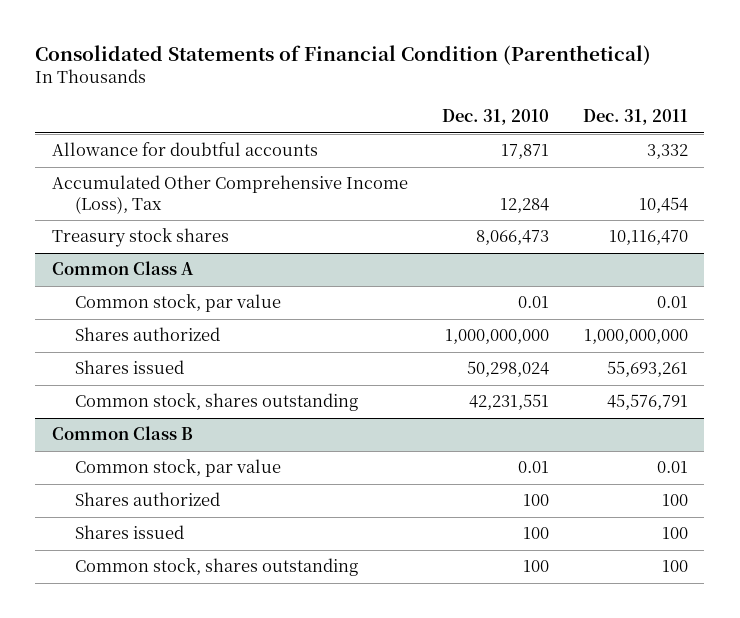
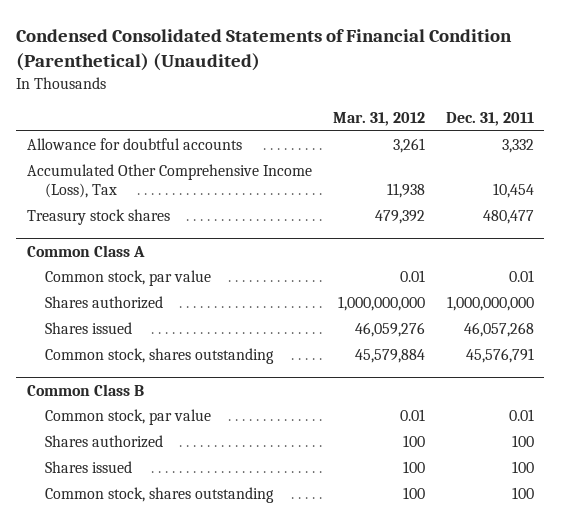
[35,44,652,65] Consolidated Statements of Financial Condition (Parenthetical) -> [16,28,513,71] Condensed Consolidated Statements of Financial Condition (Parenthetical) (Unaudited)
[441,109,549,126] Dec. 31, 2010 -> none
none -> [332,112,425,127] Mar. 31, 2012
[608,230,688,246] 10,116,470 -> [482,210,534,225] 480,477
[606,361,688,378] 55,693,261 -> [463,322,534,338] 46,057,268

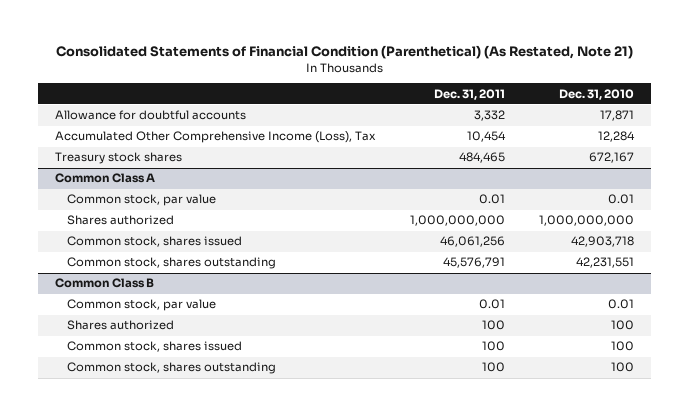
[16,28,513,71] Condensed Consolidated Statements of Financial Condition (Parenthetical) (Unaudited) -> [55,45,633,60] Consolidated Statements of Financial Condition (Parenthetical) (As Restated, Note 21)
[332,112,425,127] Mar. 31, 2012 -> none
none -> [558,88,634,100] Dec. 31, 2010
[482,210,534,225] 480,477 -> [458,152,505,164] 484,465
[44,322,132,335] Shares issued -> [67,236,243,248] Common stock, shares issued
[463,322,534,338] 46,057,268 -> [439,236,505,248] 46,061,256
[44,461,132,474] Shares issued -> [67,341,243,353] Common stock, shares issued

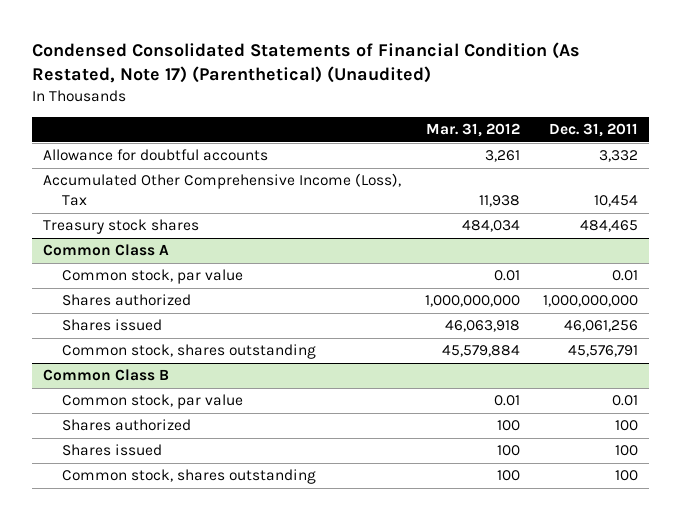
[55,45,633,60] Consolidated Statements of Financial Condition (Parenthetical) (As Restated, Note 21) -> [31,42,580,84] Condensed Consolidated Statements of Financial Condition (As Restated, Note 17) (Parenthetical) (Unaudited)
[558,88,634,100] Dec. 31, 2010 -> none
none -> [425,123,520,138] Mar. 31, 2012
[67,236,243,248] Common stock, shares issued -> [62,319,163,332] Shares issued
[67,341,243,353] Common stock, shares issued -> [62,444,163,457] Shares issued

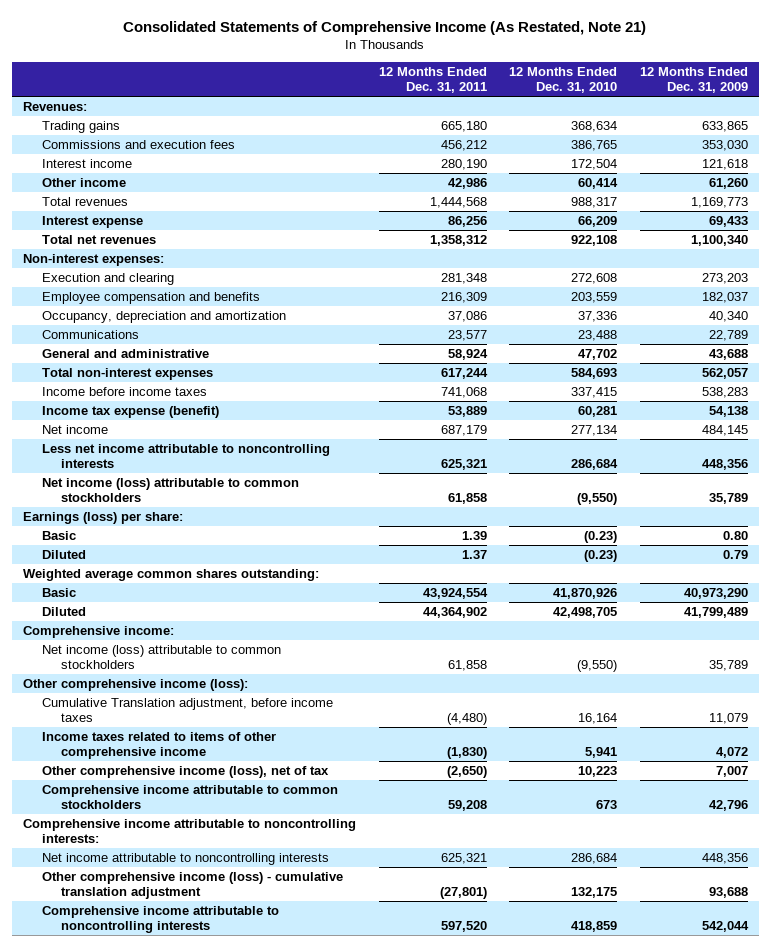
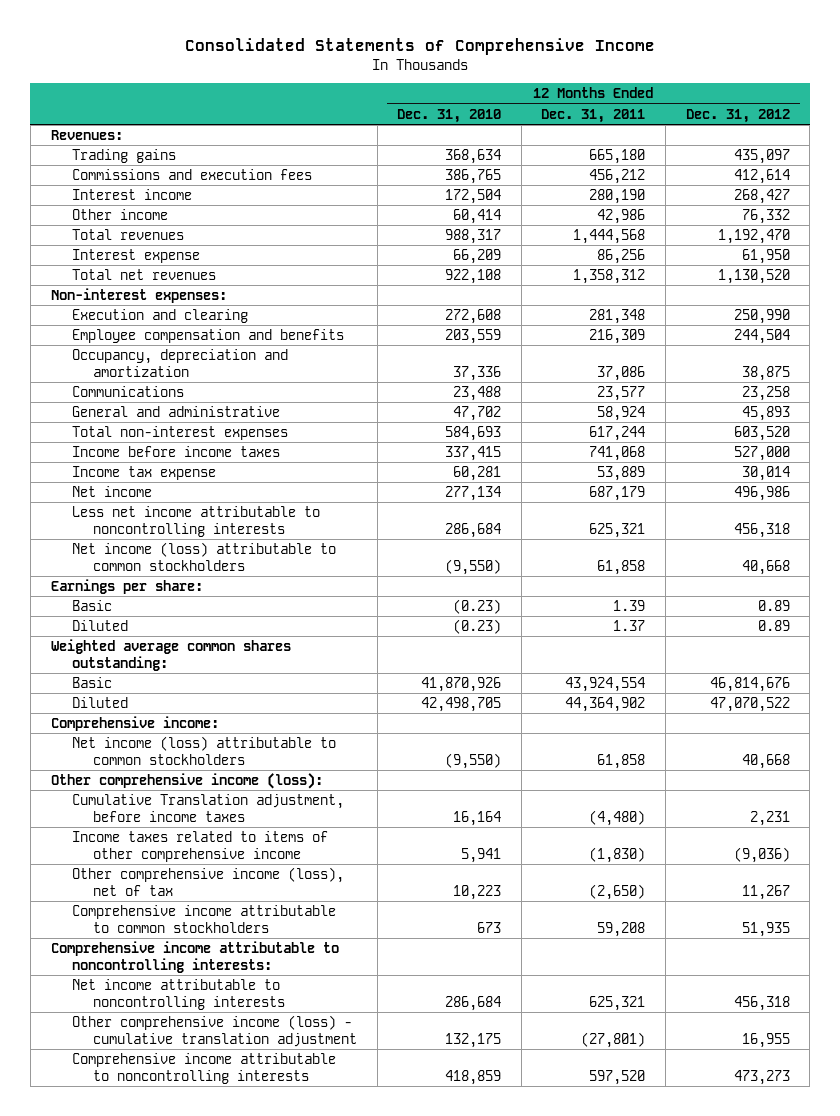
[123,20,647,35] Consolidated Statements of Comprehensive Income (As Restated, Note 21) -> [185,38,656,56] Consolidated Statements of Comprehensive Income
[639,67,748,94] 12 Months Ended Dec. 31, 2009 -> none
none -> [685,108,790,123] Dec. 31, 2012
[42,406,220,419] Income tax expense (benefit) -> [71,465,216,480] Income tax expense
[23,512,184,525] Earnings (loss) per share: -> [50,578,203,594] Earnings per share:

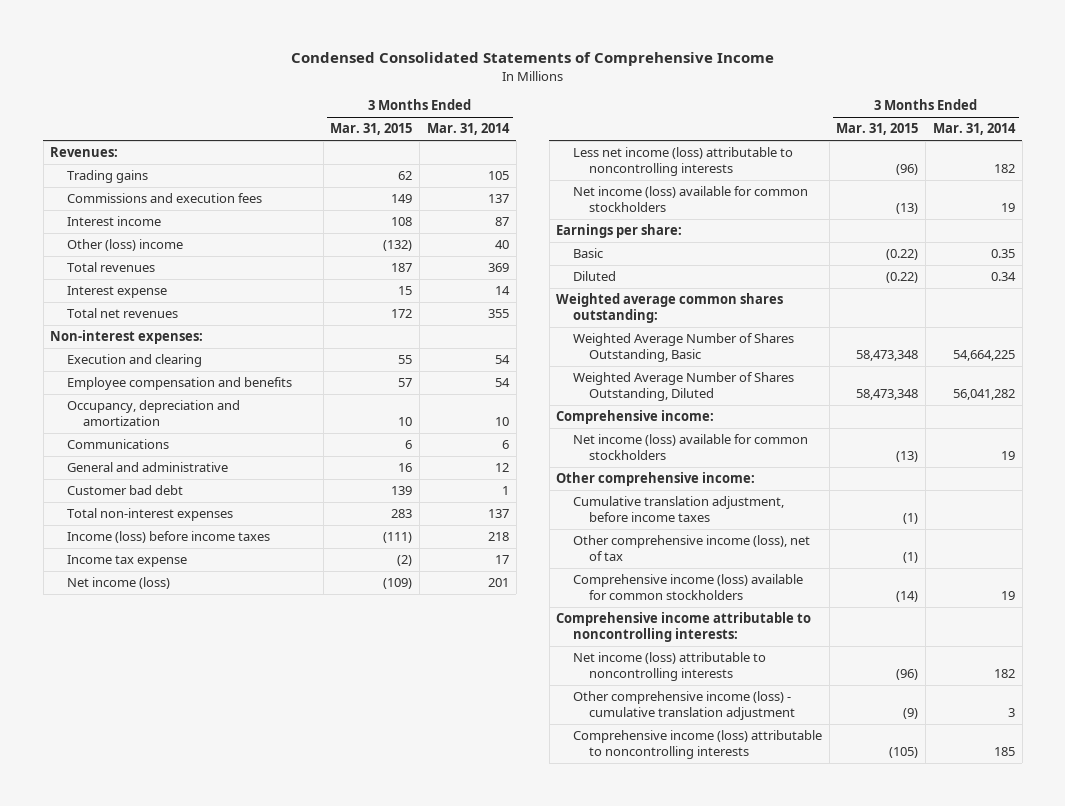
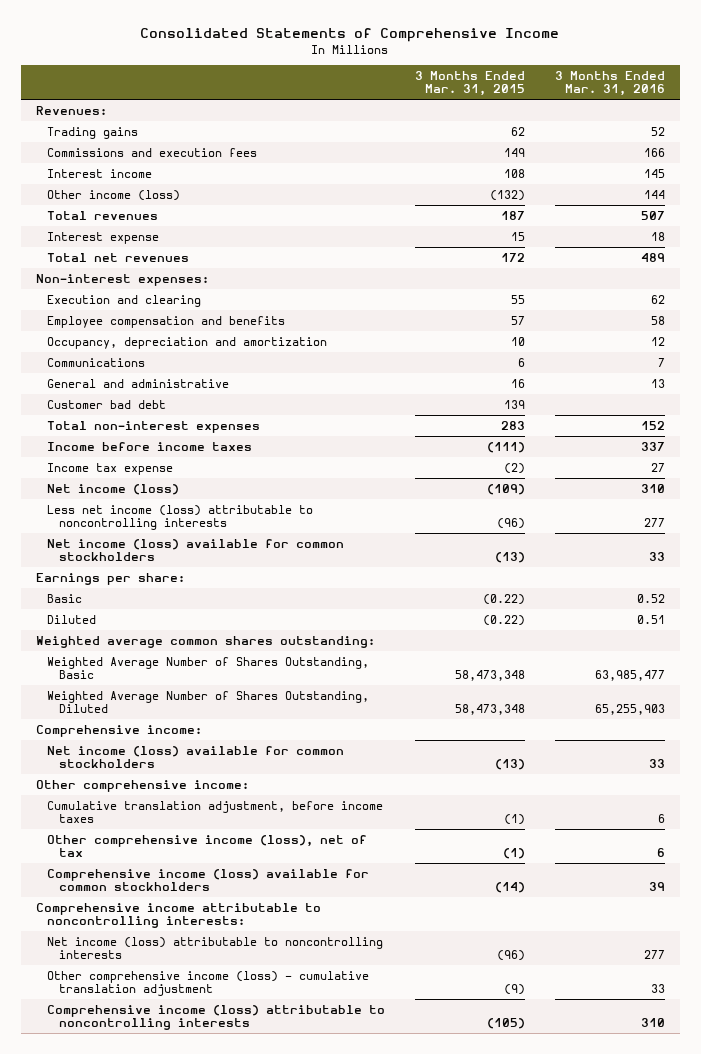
[290,52,774,67] Condensed Consolidated Statements of Comprehensive Income -> [140,28,560,43] Consolidated Statements of Comprehensive Income
[427,123,511,136] Mar. 31, 2014 -> none
none -> [555,70,666,96] 3 Months Ended Mar. 31, 2016
[66,239,183,252] Other (loss) income -> [47,189,181,201] Other income (loss)
[66,531,270,544] Income (loss) before income taxes -> [47,441,253,451] Income before income taxes

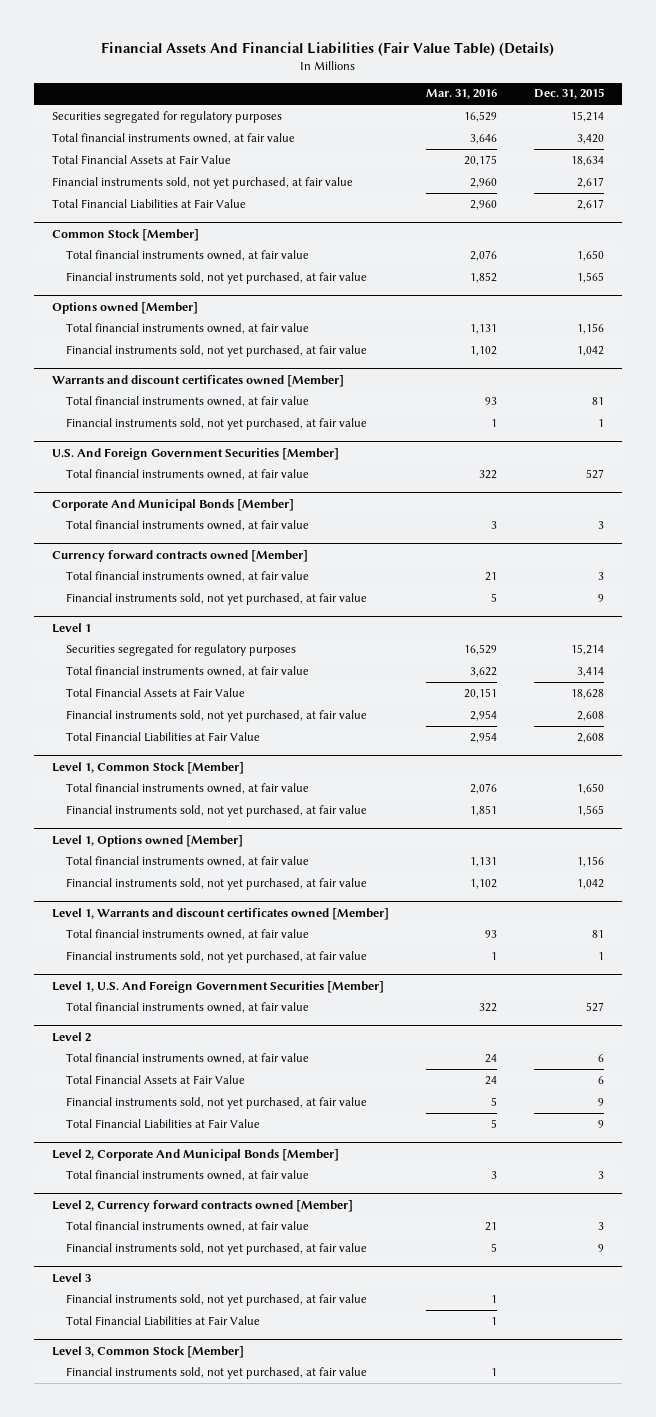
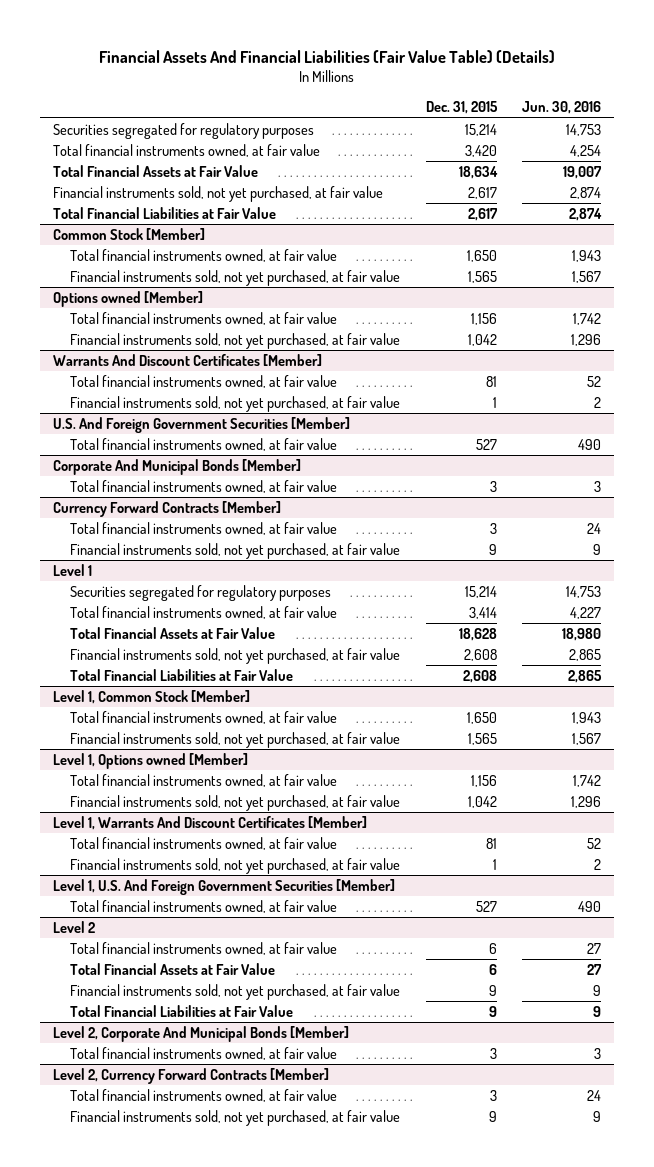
[425,89,497,100] Mar. 31, 2016 -> none
none -> [522,101,602,115] Jun. 30, 2016
[52,374,345,387] Warrants and discount certificates owned [Member] -> [53,353,323,366] Warrants And Discount Certificates [Member]
[52,549,309,562] Currency forward contracts owned [Member] -> [53,500,282,517] Currency Forward Contracts [Member]
[52,907,390,920] Level 1, Warrants and discount certificates owned [Member] -> [53,815,368,830] Level 1, Warrants And Discount Certificates [Member]
[52,1199,354,1212] Level 2, Currency forward contracts owned [Member] -> [53,1067,330,1084] Level 2, Currency Forward Contracts [Member]
[52,1272,92,1283] Level 3 -> none
[66,1293,368,1306] Financial instruments sold, not yet purchased, at fair value -> none
[66,1315,261,1326] Total Financial Liabilities at Fair Value -> none
[52,1345,245,1358] Level 3, Common Stock [Member] -> none
[66,1366,368,1379] Financial instruments sold, not yet purchased, at fair value -> none

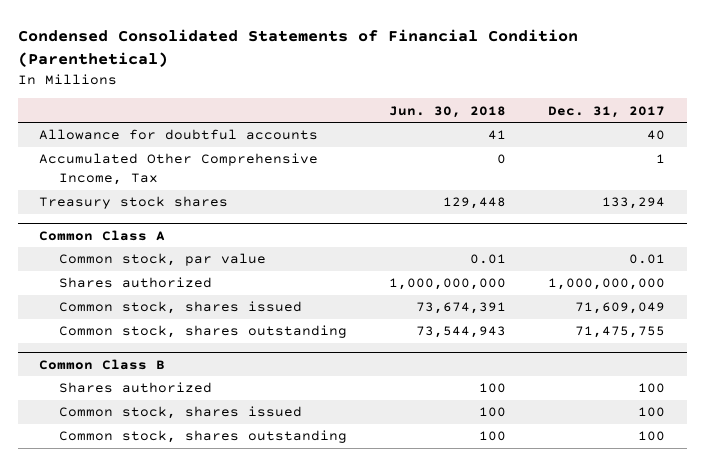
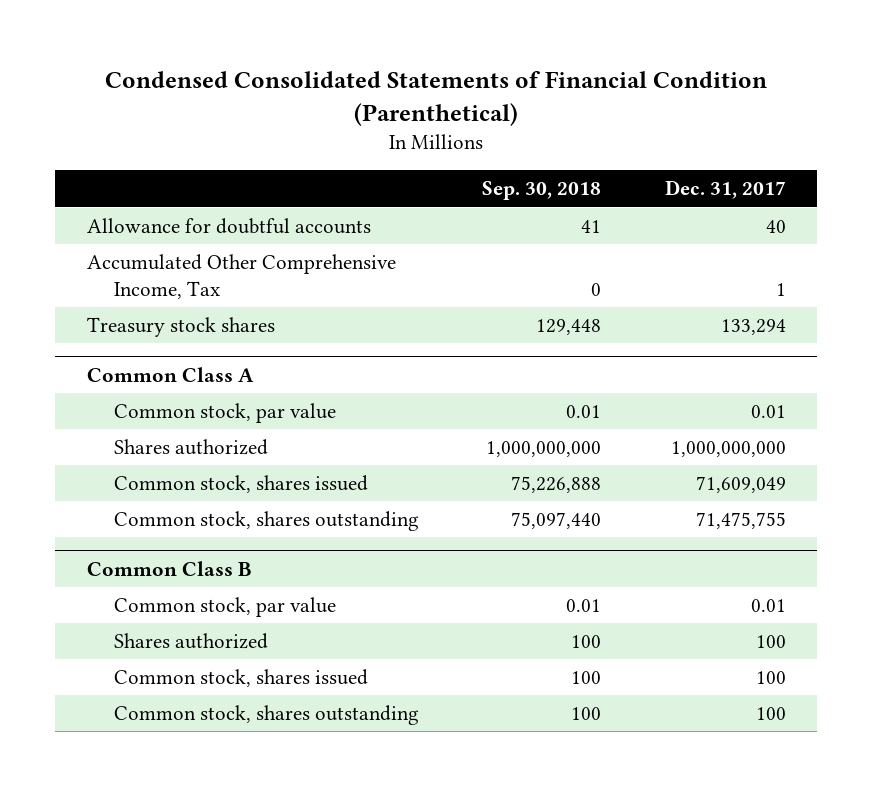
[389,105,507,118] Jun. 30, 2018 -> none
none -> [482,181,602,201] Sep. 30, 2018
none -> [114,597,337,618] Common stock, par value

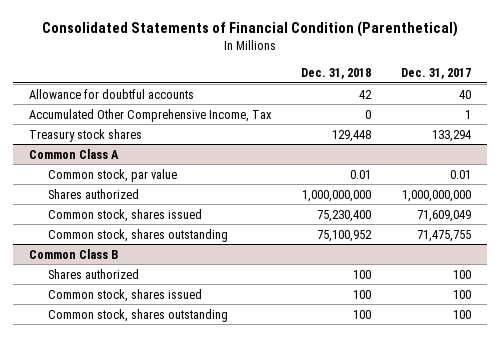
[105,70,768,126] Condensed Consolidated Statements of Financial Condition (Parenthetical) -> [41,20,458,37] Consolidated Statements of Financial Condition (Parenthetical)
[482,181,602,201] Sep. 30, 2018 -> none
none -> [300,68,371,80] Dec. 31, 2018
[114,597,337,618] Common stock, par value -> none

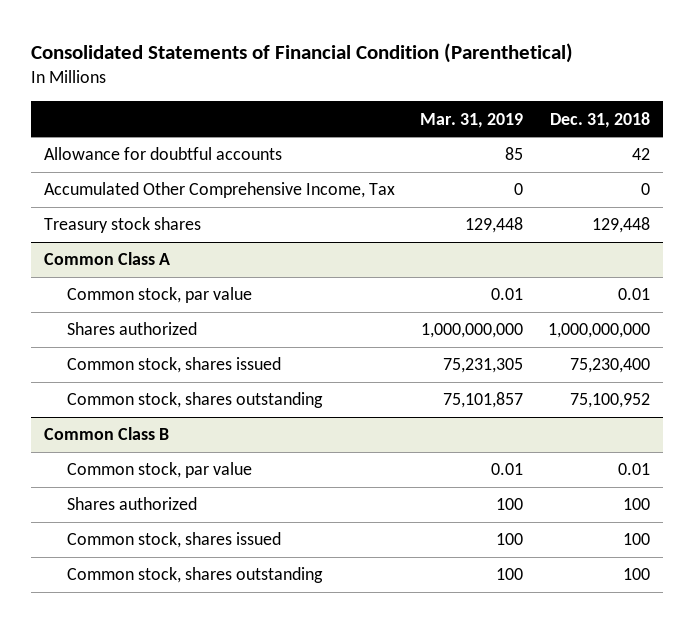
[401,68,472,80] Dec. 31, 2017 -> none
none -> [420,112,524,128] Mar. 31, 2019
none -> [67,462,253,479] Common stock, par value

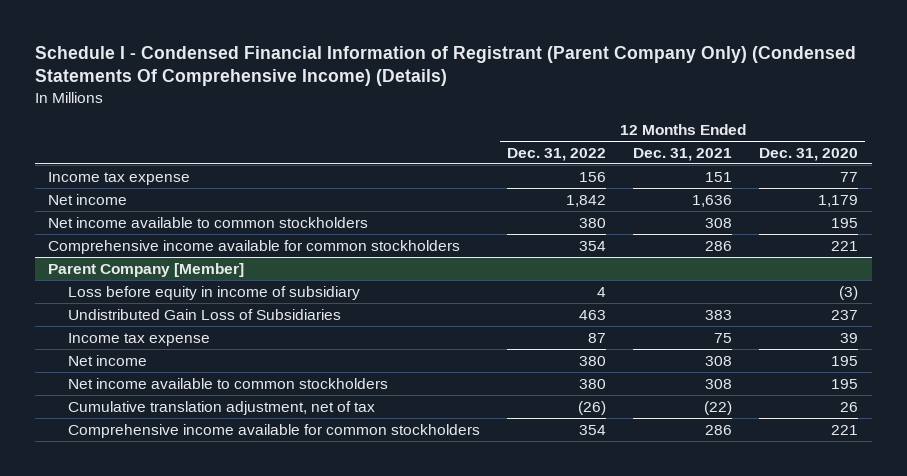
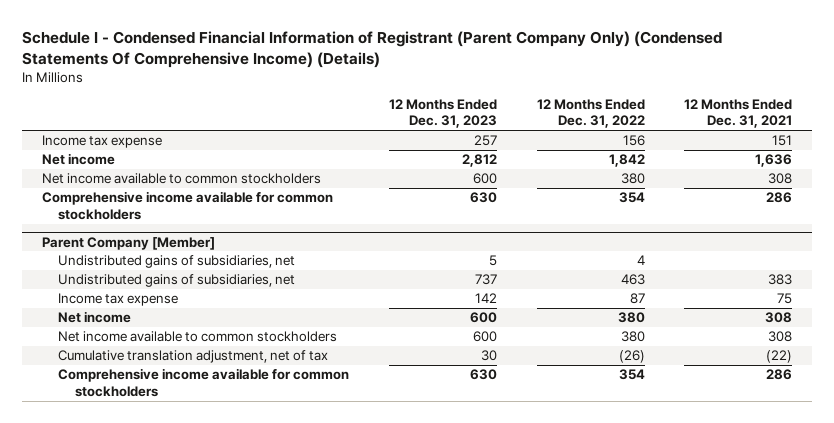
[759,147,859,161] Dec. 31, 2020 -> none
none -> [388,99,497,129] 12 Months Ended Dec. 31, 2023
[68,285,361,300] Loss before equity in income of subsidiary -> [58,255,296,269] Undistributed gains of subsidiaries, net
[68,308,342,320] Undistributed Gain Loss of Subsidiaries -> [58,274,296,288] Undistributed gains of subsidiaries, net

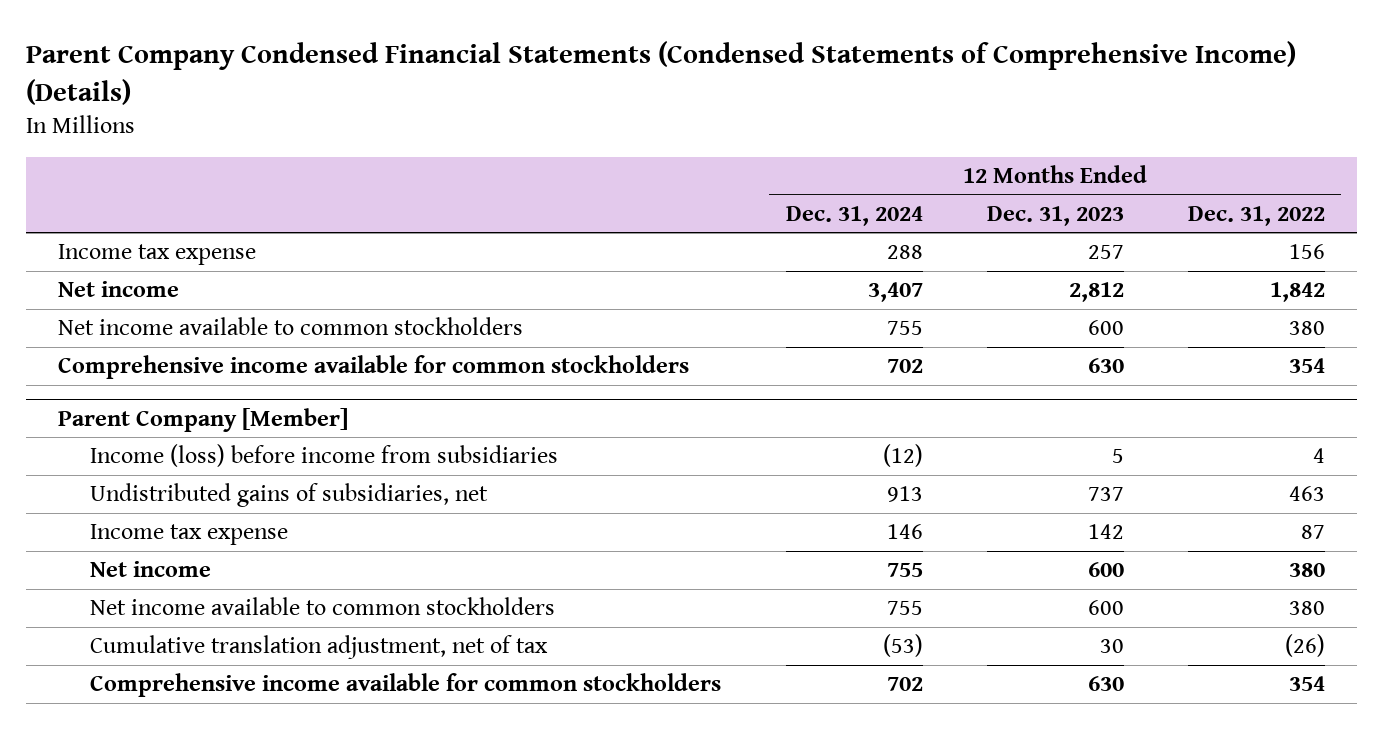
[22,30,723,68] Schedule I - Condensed Financial Information of Registrant (Parent Company Only) (Condensed Statements Of Comprehensive Income) (Details) -> [25,41,1296,105] Parent Company Condensed Financial Statements (Condensed Statements of Comprehensive Income) (Details)
[684,99,793,129] 12 Months Ended Dec. 31, 2021 -> none
none -> [785,206,923,227] Dec. 31, 2024
[58,255,296,269] Undistributed gains of subsidiaries, net -> [90,444,559,468] Income (loss) before income from subsidiaries

